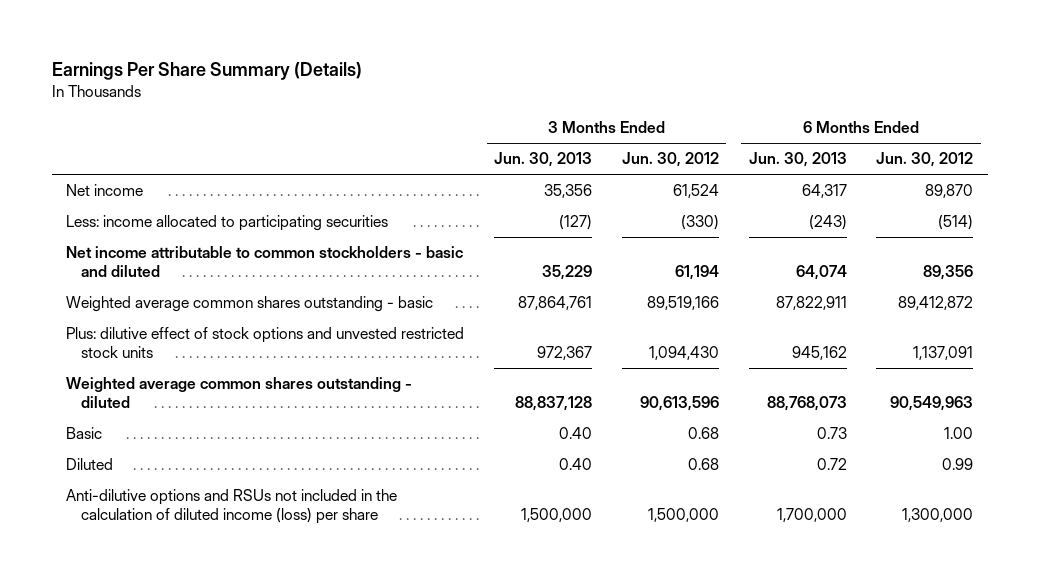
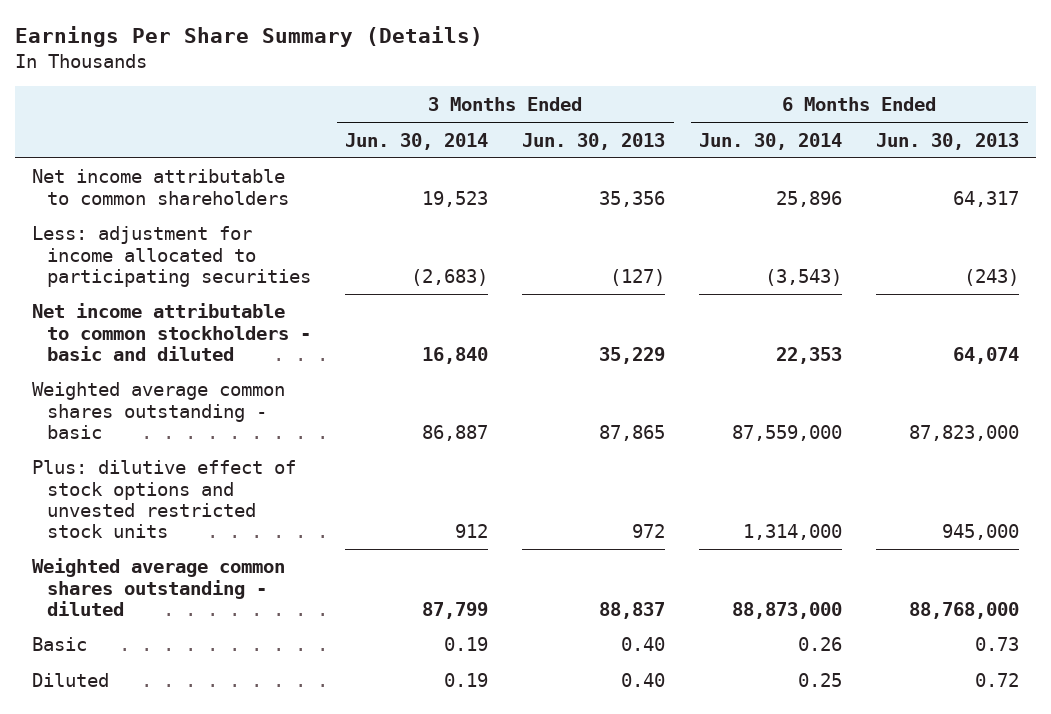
[621,152,719,168] Jun. 30, 2012 -> none
[876,152,974,168] Jun. 30, 2012 -> none
none -> [345,132,489,150] Jun. 30, 2014
none -> [699,132,843,150] Jun. 30, 2014
[66,184,144,197] Net income -> [32,169,290,205] Net income attributable to common shareholders
[66,215,389,232] Less: income allocated to participating securities -> [32,226,312,287] Less: adjustment for income allocated to participating securities
[518,296,593,311] 87,864,761 -> [599,424,666,441] 87,865
[775,296,847,311] 87,822,911 -> [909,424,1020,441] 87,823,000
[537,346,593,361] 972,367 -> [632,523,666,538] 972
[791,346,847,361] 945,162 -> [942,523,1020,540] 945,000
[515,396,593,412] 88,837,128 -> [599,601,666,619] 88,837
[766,396,847,412] 88,768,073 -> [909,601,1020,619] 88,768,000
[66,489,398,525] Anti-dilutive options and RSUs not included in the calculation of diluted income (loss) per share -> none

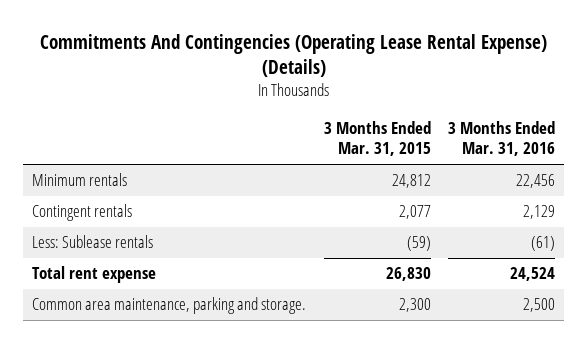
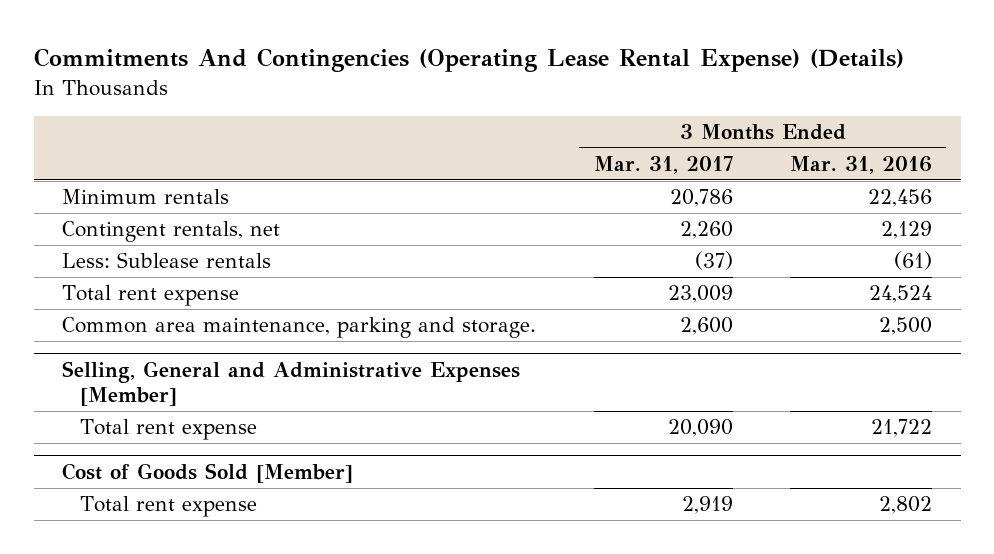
[323,120,431,157] 3 Months Ended Mar. 31, 2015 -> none
none -> [593,156,733,175] Mar. 31, 2017
[32,204,133,222] Contingent rentals -> [62,221,281,243] Contingent rentals, net
none -> [62,360,521,406] Selling, General and Administrative Expenses [Member]
none -> [80,419,258,441] Total rent expense
none -> [62,462,354,483] Cost of Goods Sold [Member]
none -> [80,496,258,518] Total rent expense

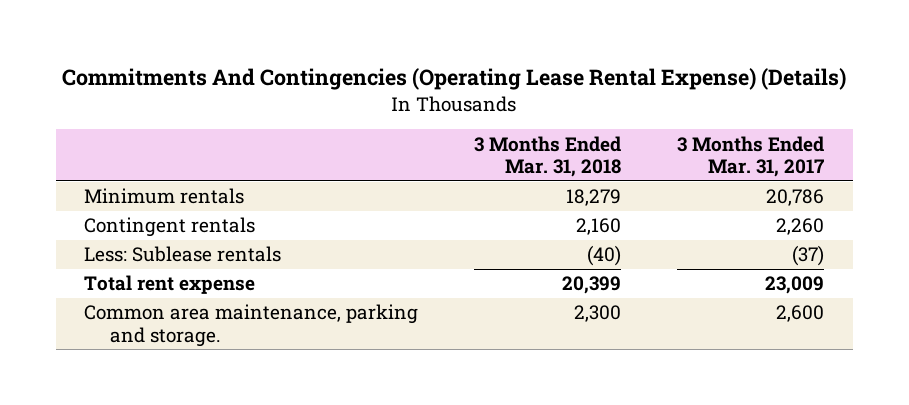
[790,156,933,175] Mar. 31, 2016 -> none
none -> [474,135,622,178] 3 Months Ended Mar. 31, 2018
[62,221,281,243] Contingent rentals, net -> [84,217,256,238] Contingent rentals
[62,360,521,406] Selling, General and Administrative Expenses [Member] -> none
[80,419,258,441] Total rent expense -> none
[62,462,354,483] Cost of Goods Sold [Member] -> none
[80,496,258,518] Total rent expense -> none

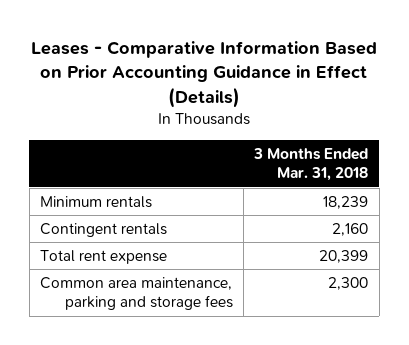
[62,68,847,91] Commitments And Contingencies (Operating Lease Rental Expense) (Details) -> [31,40,378,108] Leases - Comparative Information Based on Prior Accounting Guidance in Effect (Details)
[677,135,825,178] 3 Months Ended Mar. 31, 2017 -> none
[566,189,622,207] 18,279 -> [323,195,369,209] 18,239
[84,246,282,263] Less: Sublease rentals -> none
[84,304,419,347] Common area maintenance, parking and storage. -> [40,276,233,311] Common area maintenance, parking and storage fees

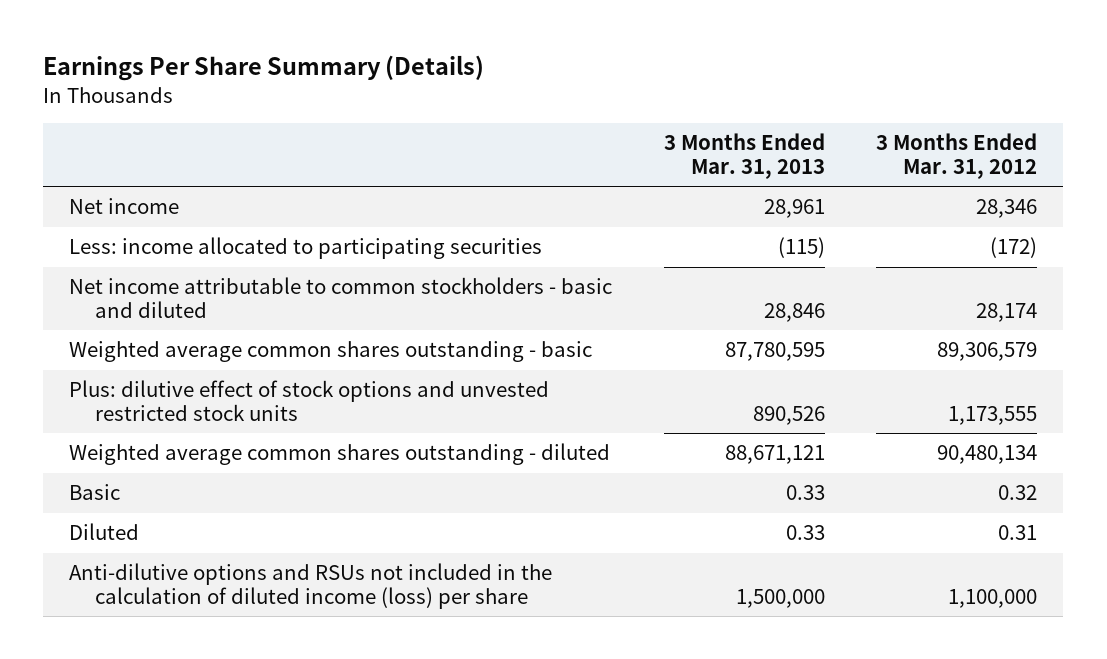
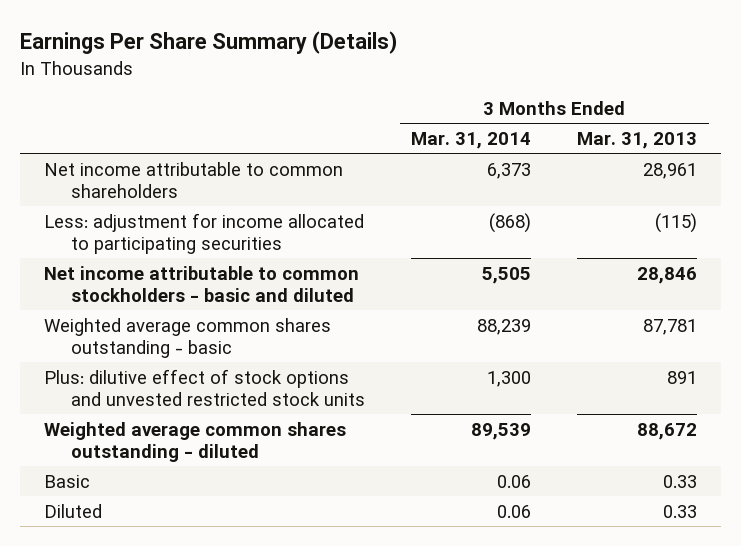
[876,133,1038,179] 3 Months Ended Mar. 31, 2012 -> none
none -> [411,131,532,149] Mar. 31, 2014
[69,198,180,215] Net income -> [43,161,343,198] Net income attributable to common shareholders
[69,237,543,260] Less: income allocated to participating securities -> [43,212,364,254] Less: adjustment for income allocated to participating securities
[724,342,825,362] 87,780,595 -> [643,318,698,335] 87,781
[752,405,825,425] 890,526 -> [667,370,698,384] 891
[724,445,825,465] 88,671,121 -> [637,422,698,440] 88,672
[69,563,553,609] Anti-dilutive options and RSUs not included in the calculation of diluted income (loss) per share -> none

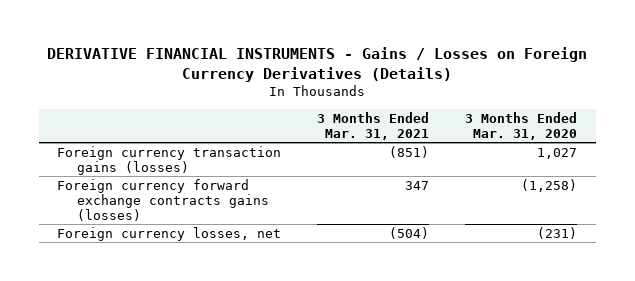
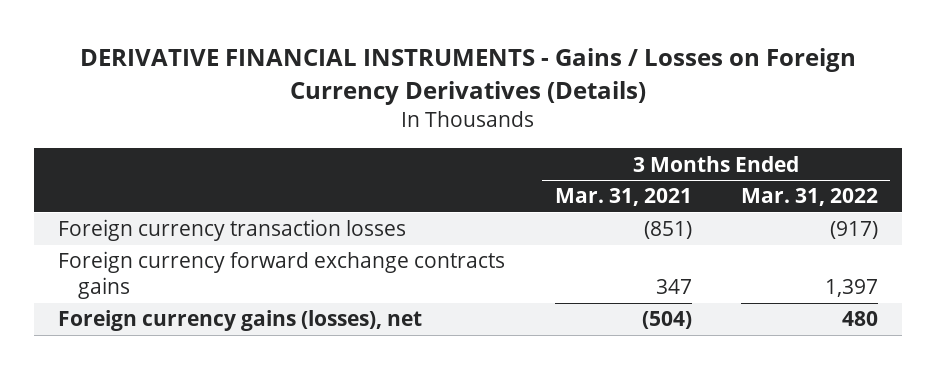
[465,111,578,140] 3 Months Ended Mar. 31, 2020 -> none
none -> [740,188,878,207] Mar. 31, 2022
[57,145,282,175] Foreign currency transaction gains (losses) -> [58,219,407,242] Foreign currency transaction losses
[57,178,270,221] Foreign currency forward exchange contracts gains (losses) -> [58,251,506,300] Foreign currency forward exchange contracts gains
[57,226,282,241] Foreign currency losses, net -> [58,310,423,332] Foreign currency gains (losses), net

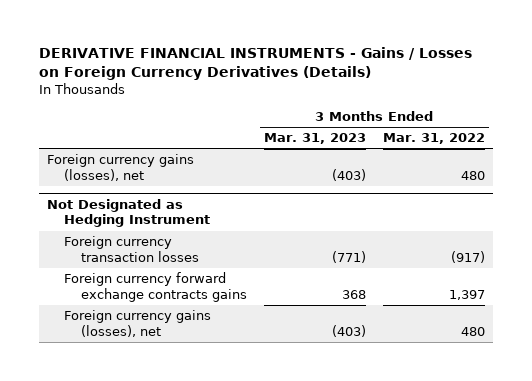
[554,188,692,207] Mar. 31, 2021 -> none
none -> [264,133,367,145] Mar. 31, 2023
none -> [47,154,195,181] Foreign currency gains (losses), net
none -> [47,198,211,228] Not Designated as Hedging Instrument

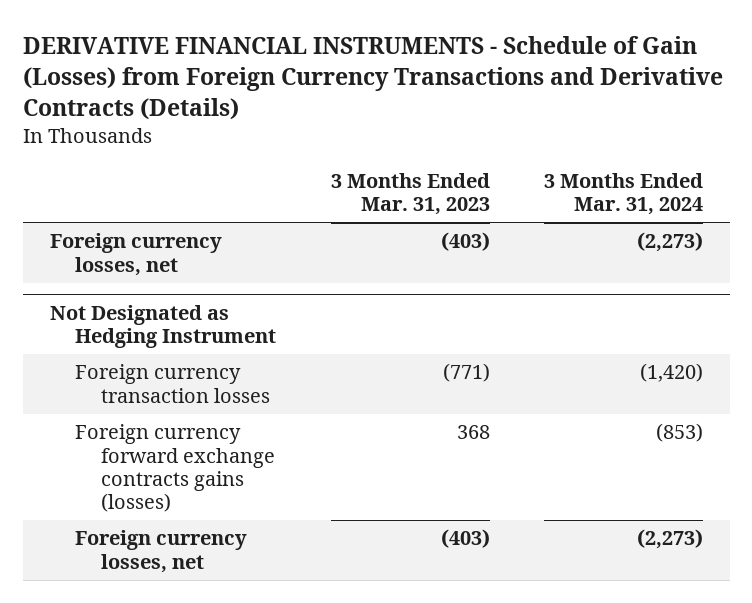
[38,47,472,81] DERIVATIVE FINANCIAL INSTRUMENTS - Gains / Losses on Foreign Currency Derivatives (Details) -> [22,35,723,120] DERIVATIVE FINANCIAL INSTRUMENTS - Schedule of Gain (Losses) from Foreign Currency Transactions and Derivative Contracts (Details)
[382,133,485,145] Mar. 31, 2022 -> none
none -> [543,172,703,216] 3 Months Ended Mar. 31, 2024
[47,154,195,181] Foreign currency gains (losses), net -> [49,233,222,276] Foreign currency losses, net
[64,272,248,302] Foreign currency forward exchange contracts gains -> [75,424,276,513] Foreign currency forward exchange contracts gains (losses)
[64,310,212,337] Foreign currency gains (losses), net -> [75,530,248,573] Foreign currency losses, net

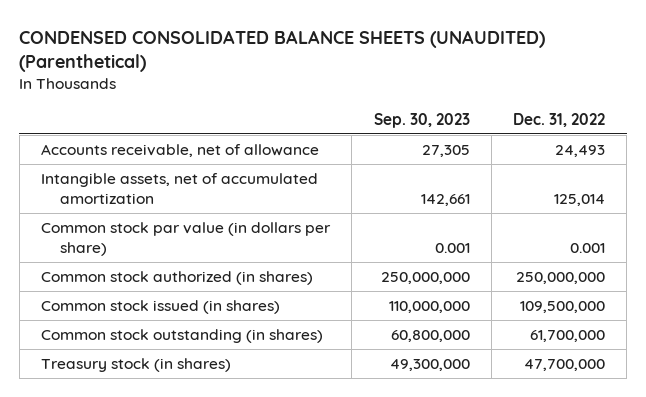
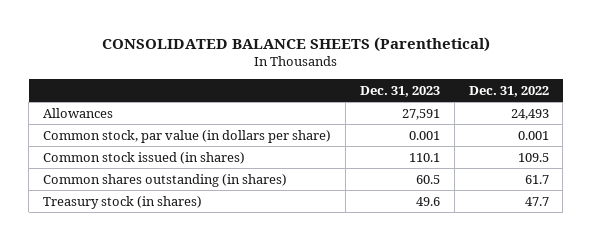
[19,29,546,72] CONDENSED CONSOLIDATED BALANCE SHEETS (UNAUDITED) (Parenthetical) -> [101,36,490,52] CONSOLIDATED BALANCE SHEETS (Parenthetical)
[373,112,470,128] Sep. 30, 2023 -> none
none -> [359,85,440,97] Dec. 31, 2023
[41,173,319,204] Intangible assets, net of accumulated amortization -> none
[41,271,314,286] Common stock authorized (in shares) -> none
[41,144,320,158] Accounts receivable, net of allowance -> [43,107,114,118] Allowances
[41,222,332,256] Common stock par value (in dollars per share) -> [43,129,332,143] Common stock, par value (in dollars per share)
[519,301,605,314] 109,500,000 -> [517,152,549,162] 109.5
[41,329,324,344] Common stock outstanding (in shares) -> [43,173,288,187] Common shares outstanding (in shares)
[529,330,605,343] 61,700,000 -> [524,174,549,184] 61.7
[523,359,605,372] 47,700,000 -> [524,196,549,206] 47.7

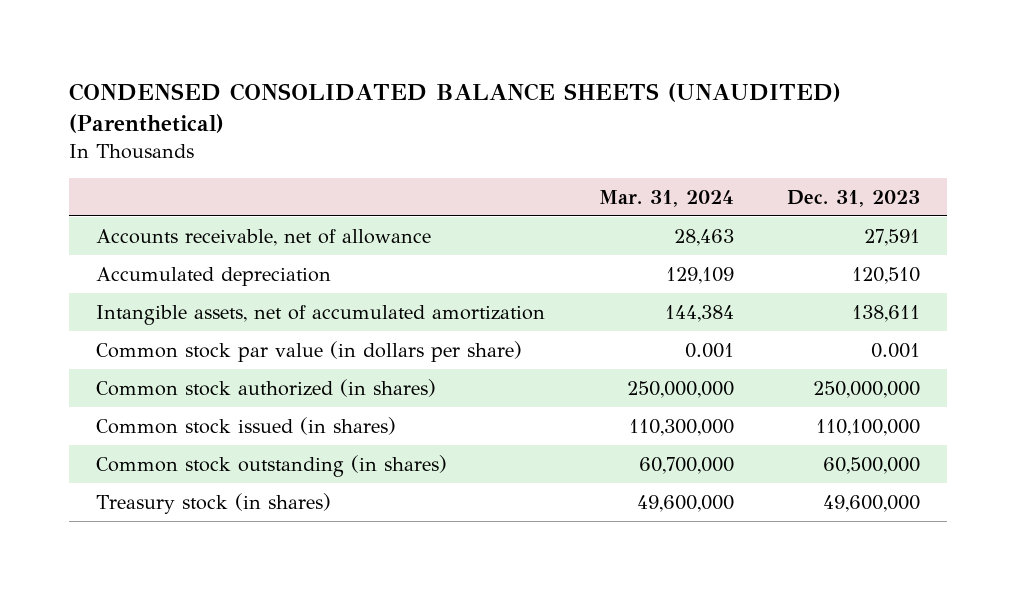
[101,36,490,52] CONSOLIDATED BALANCE SHEETS (Parenthetical) -> [68,83,841,134] CONDENSED CONSOLIDATED BALANCE SHEETS (UNAUDITED) (Parenthetical)
[468,85,549,97] Dec. 31, 2022 -> none
none -> [598,189,734,207] Mar. 31, 2024
[43,107,114,118] Allowances -> [95,228,431,246] Accounts receivable, net of allowance
none -> [95,266,331,286] Accumulated depreciation
none -> [95,304,545,325] Intangible assets, net of accumulated amortization
[43,129,332,143] Common stock, par value (in dollars per share) -> [95,340,522,362] Common stock par value (in dollars per share)
none -> [95,378,436,397] Common stock authorized (in shares)
[408,152,440,162] 110.1 -> [816,418,921,436] 110,100,000
[43,173,288,187] Common shares outstanding (in shares) -> [95,454,447,477] Common stock outstanding (in shares)
[415,174,440,184] 60.5 -> [823,456,921,474] 60,500,000
[415,196,440,206] 49.6 -> [823,494,921,512] 49,600,000

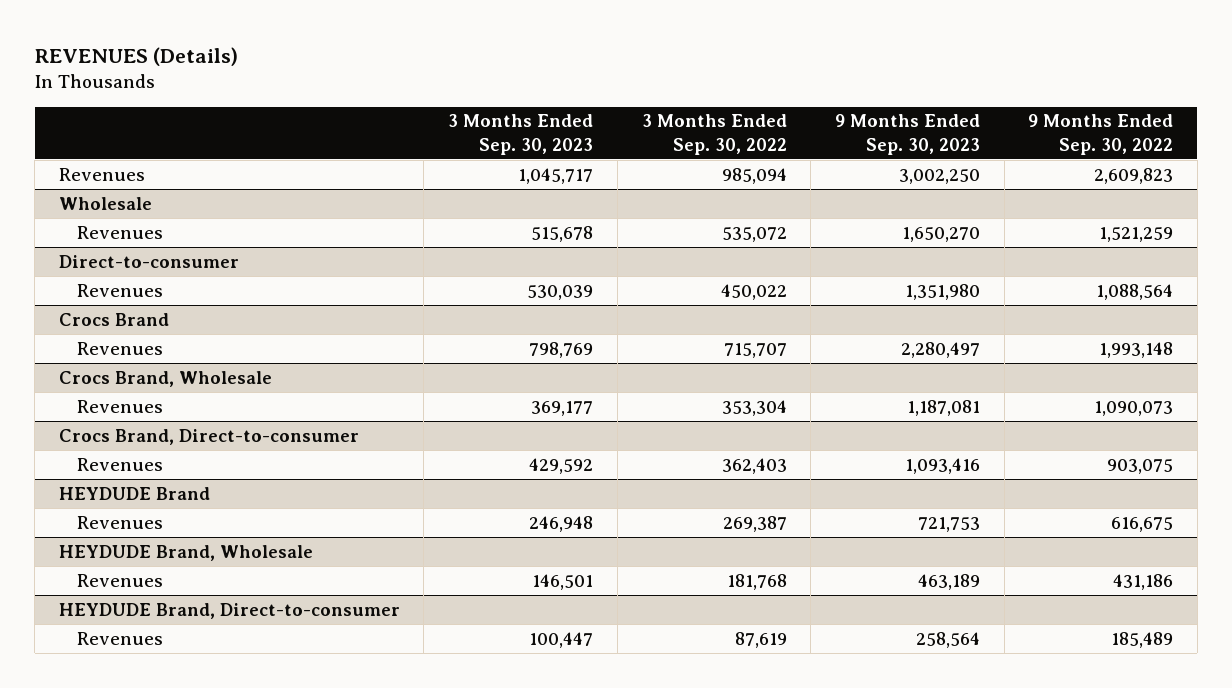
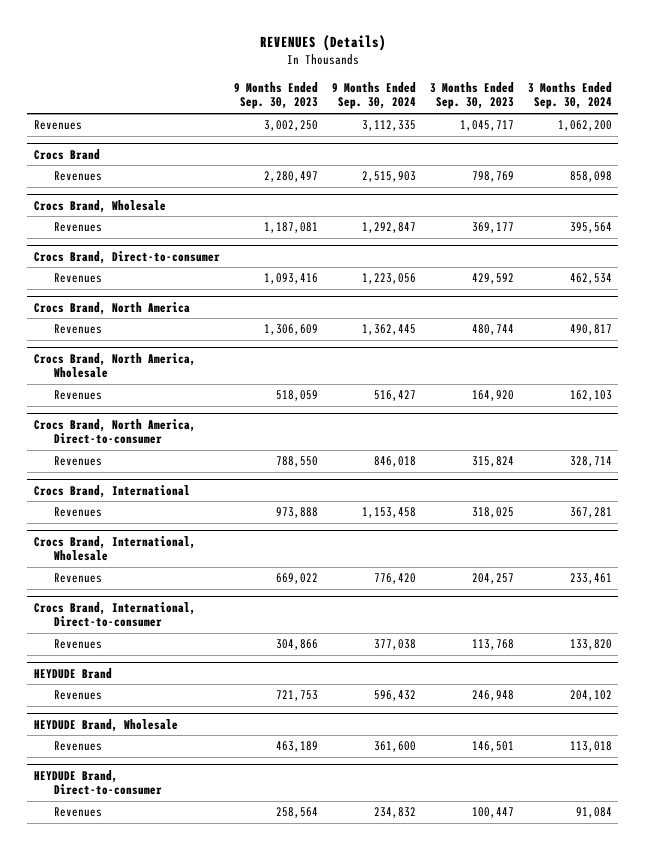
[641,114,787,155] 3 Months Ended Sep. 30, 2022 -> none
[1028,114,1174,155] 9 Months Ended Sep. 30, 2022 -> none
none -> [331,81,416,110] 9 Months Ended Sep. 30, 2024
none -> [527,81,612,110] 3 Months Ended Sep. 30, 2024
[58,196,152,210] Wholesale -> none
[76,225,163,239] Revenues -> none
[58,254,239,268] Direct-to-consumer -> none
[76,283,163,297] Revenues -> none
none -> [34,301,191,315] Crocs Brand, North America
none -> [54,324,103,335] Revenues
none -> [34,352,197,379] Crocs Brand, North America, Wholesale
none -> [54,390,103,401] Revenues
none -> [34,418,197,445] Crocs Brand, North America, Direct-to-consumer
none -> [54,456,103,467] Revenues
none -> [34,484,191,498] Crocs Brand, International
none -> [54,507,103,518] Revenues
none -> [34,535,197,562] Crocs Brand, International, Wholesale
none -> [54,573,103,584] Revenues
none -> [34,601,197,628] Crocs Brand, International, Direct-to-consumer
none -> [54,639,103,650] Revenues

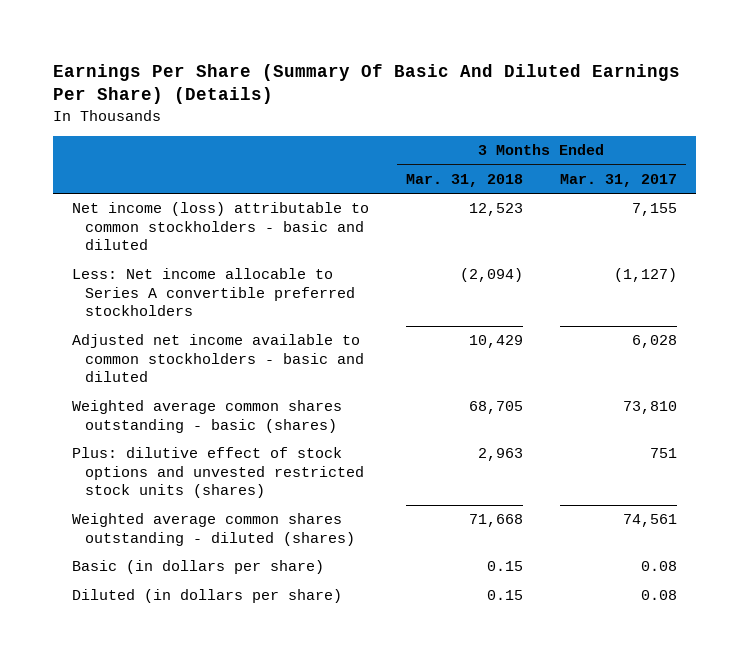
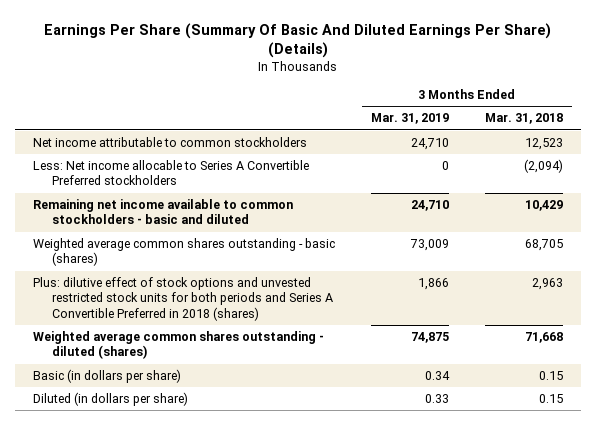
[560,173,678,187] Mar. 31, 2017 -> none
none -> [371,113,450,125] Mar. 31, 2019
[71,202,369,251] Net income (loss) attributable to common stockholders - basic and diluted -> [33,136,308,147] Net income attributable to common stockholders
[71,268,356,317] Less: Net income allocable to Series A convertible preferred stockholders -> [33,159,310,186] Less: Net income allocable to Series A Convertible Preferred stockholders
[71,334,365,383] Adjusted net income available to common stockholders - basic and diluted -> [33,198,294,225] Remaining net income available to common stockholders - basic and diluted
[71,447,365,499] Plus: dilutive effect of stock options and unvested restricted stock units (shares) -> [33,276,333,321] Plus: dilutive effect of stock options and unvested restricted stock units for both periods and Series A Convertible Preferred in 2018 (shares)

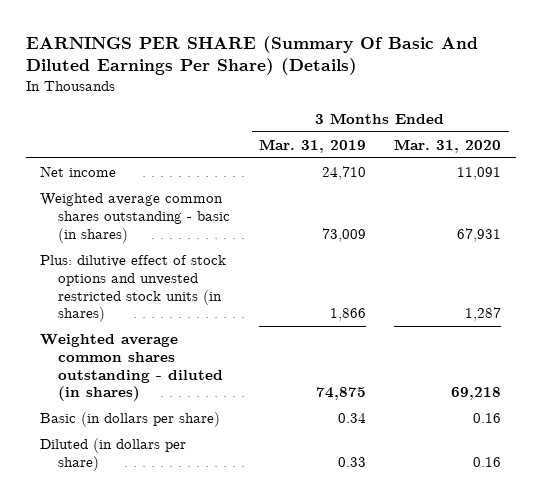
[44,22,552,59] Earnings Per Share (Summary Of Basic And Diluted Earnings Per Share) (Details) -> [26,35,479,76] EARNINGS PER SHARE (Summary Of Basic And Diluted Earnings Per Share) (Details)
[484,113,563,125] Mar. 31, 2018 -> none
none -> [394,138,502,153] Mar. 31, 2020
[33,159,310,186] Less: Net income allocable to Series A Convertible Preferred stockholders -> none
[33,198,294,225] Remaining net income available to common stockholders - basic and diluted -> none
[33,136,308,147] Net income attributable to common stockholders -> [40,166,117,178] Net income
[33,237,336,267] Weighted average common shares outstanding - basic (shares) -> [40,193,231,243] Weighted average common shares outstanding - basic (in shares)
[33,276,333,321] Plus: dilutive effect of stock options and unvested restricted stock units for both periods and Series A Convertible Preferred in 2018 (shares) -> [40,255,227,323] Plus: dilutive effect of stock options and unvested restricted stock units (in shares)
[33,330,325,360] Weighted average common shares outstanding - diluted (shares) -> [40,334,224,402] Weighted average common shares outstanding - diluted (in shares)

